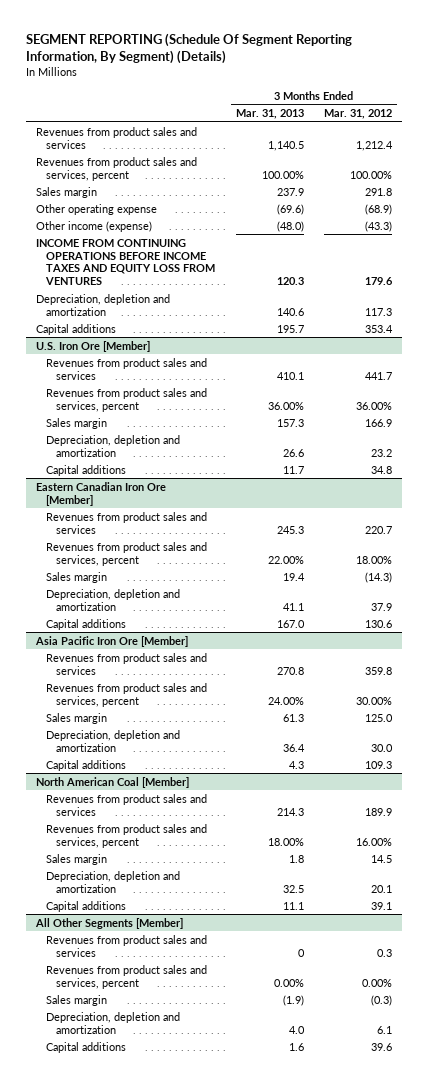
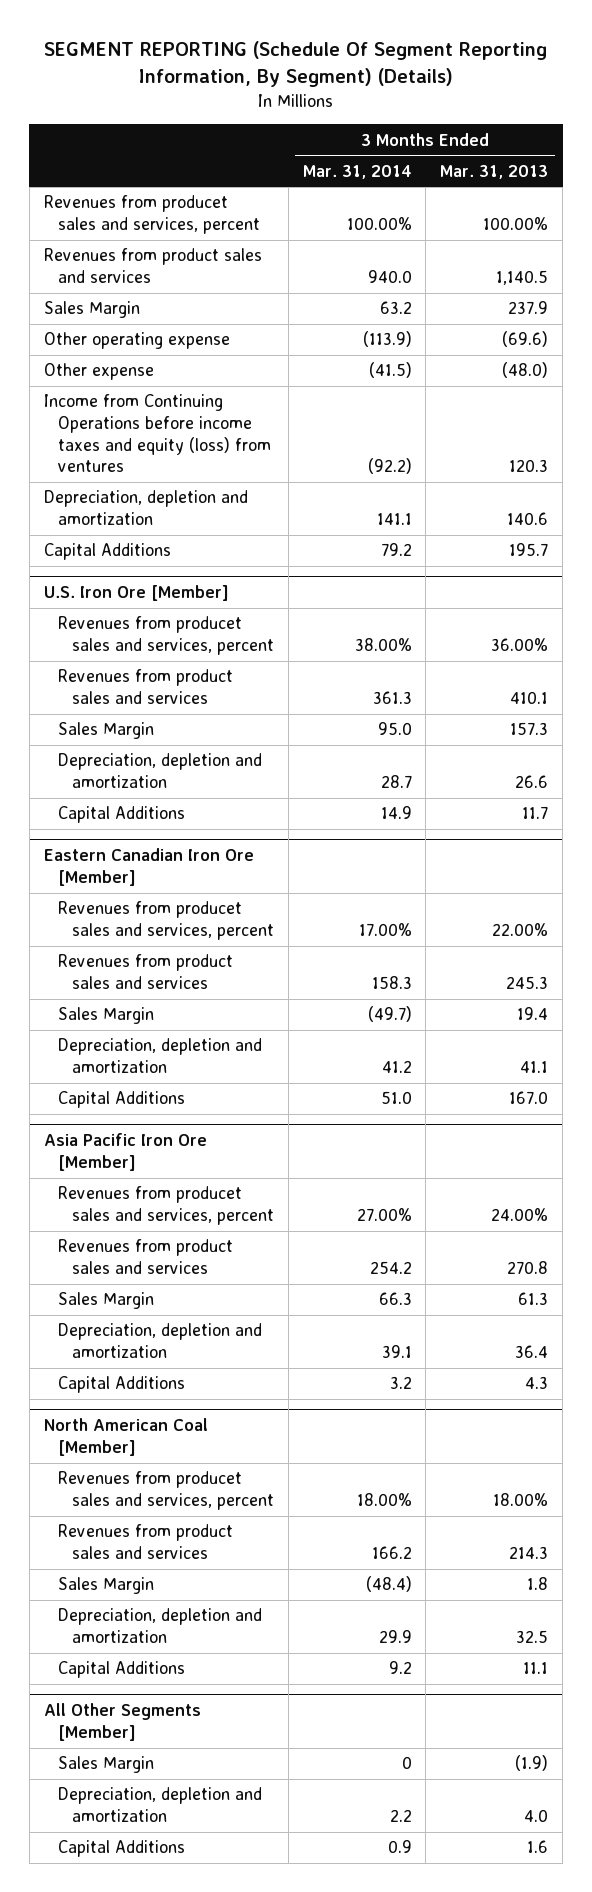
[324,109,393,120] Mar. 31, 2012 -> none
none -> [302,164,412,179] Mar. 31, 2014
none -> [43,195,260,235] Revenues from producet sales and services, percent
[36,156,198,181] Revenues from product sales and services, percent -> none
[36,186,98,198] Sales margin -> [43,301,140,319] Sales Margin
[36,220,153,232] Other income (expense) -> [43,363,154,381] Other expense
[36,238,216,286] INCOME FROM CONTINUING OPERATIONS BEFORE INCOME TAXES AND EQUITY LOSS FROM VENTURES -> [43,394,271,473] Income from Continuing Operations before income taxes and equity (loss) from ventures
[36,323,117,335] Capital additions -> [43,543,171,561] Capital Additions
none -> [57,616,274,656] Revenues from producet sales and services, percent
[46,387,208,412] Revenues from product sales and services, percent -> none
[46,417,108,429] Sales margin -> [57,722,154,740] Sales Margin
[46,464,127,476] Capital additions -> [57,806,185,824] Capital Additions
none -> [57,901,274,941] Revenues from producet sales and services, percent
[46,541,208,566] Revenues from product sales and services, percent -> none
[46,571,108,583] Sales margin -> [57,1007,154,1025] Sales Margin
[46,618,127,630] Capital additions -> [57,1091,185,1109] Capital Additions
none -> [57,1186,274,1226] Revenues from producet sales and services, percent
[46,682,208,707] Revenues from product sales and services, percent -> none
[46,712,108,724] Sales margin -> [57,1292,154,1310] Sales Margin
[46,759,127,771] Capital additions -> [57,1376,185,1394] Capital Additions
none -> [57,1471,274,1511] Revenues from producet sales and services, percent
[46,823,208,848] Revenues from product sales and services, percent -> none
[46,853,108,865] Sales margin -> [57,1577,154,1595] Sales Margin
[46,900,127,912] Capital additions -> [57,1661,185,1679] Capital Additions
[46,934,208,957] Revenues from product sales and services -> none
[46,964,208,989] Revenues from product sales and services, percent -> none
[46,994,108,1006] Sales margin -> [57,1756,154,1774] Sales Margin
[46,1041,127,1053] Capital additions -> [57,1840,185,1858] Capital Additions

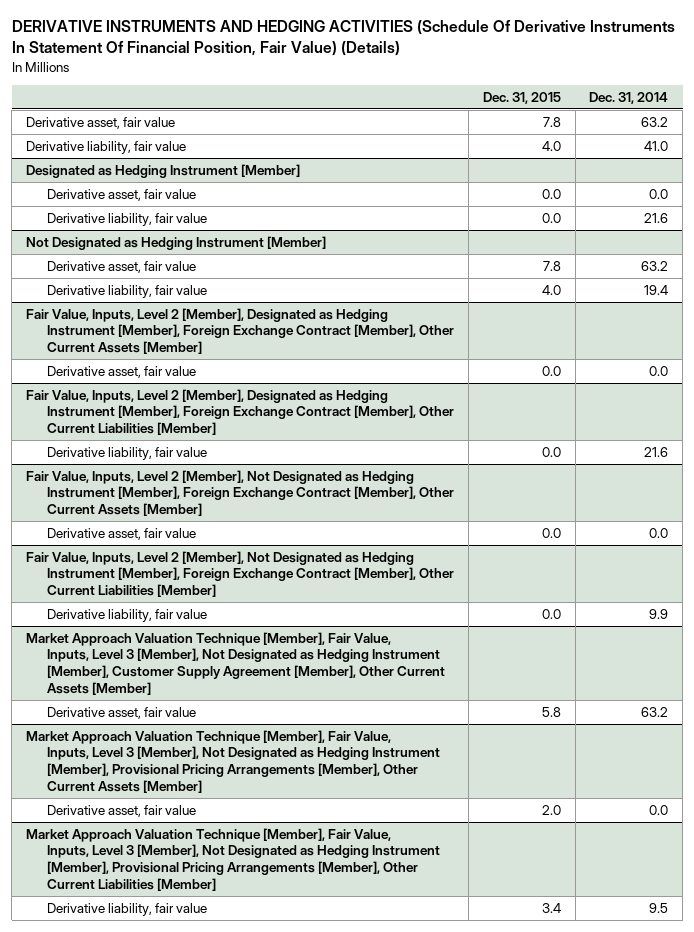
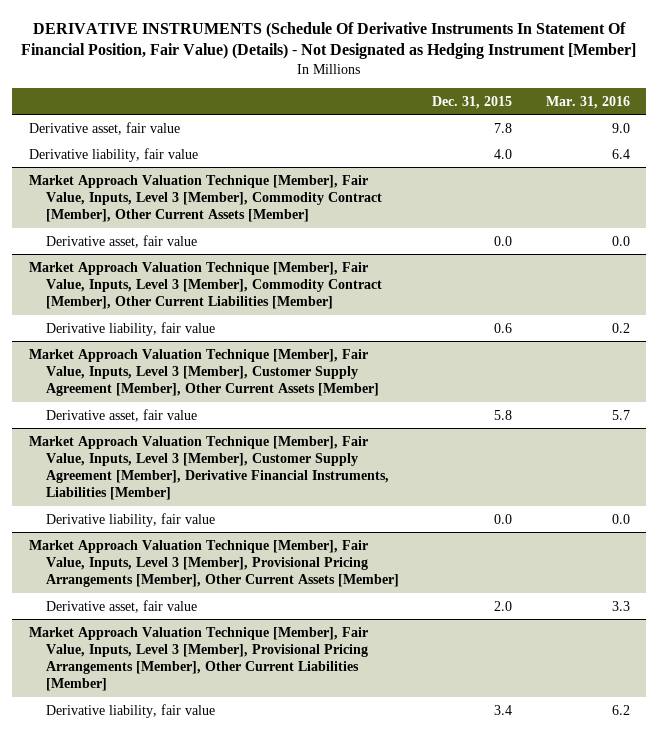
[11,20,675,57] DERIVATIVE INSTRUMENTS AND HEDGING ACTIVITIES (Schedule Of Derivative Instruments In Statement Of Financial Position, Fair Value) (Details) -> [21,21,637,60] DERIVATIVE INSTRUMENTS (Schedule Of Derivative Instruments In Statement Of Financial Position, Fair Value) (Details) - Not Designated as Hedging Instrument [Member]
[589,91,669,104] Dec. 31, 2014 -> none
none -> [545,95,630,109] Mar. 31, 2016
[25,163,300,178] Designated as Hedging Instrument [Member] -> none
[47,188,197,201] Derivative asset, fair value -> none
[47,212,208,226] Derivative liability, fair value -> none
[25,235,326,250] Not Designated as Hedging Instrument [Member] -> none
[47,260,197,273] Derivative asset, fair value -> none
[47,284,208,298] Derivative liability, fair value -> none
[25,307,455,355] Fair Value, Inputs, Level 2 [Member], Designated as Hedging Instrument [Member], Foreign Exchange Contract [Member], Other Current Assets [Member] -> none
[47,365,197,378] Derivative asset, fair value -> none
[25,388,455,436] Fair Value, Inputs, Level 2 [Member], Designated as Hedging Instrument [Member], Foreign Exchange Contract [Member], Other Current Liabilities [Member] -> none
[47,446,208,460] Derivative liability, fair value -> none
[25,469,455,517] Fair Value, Inputs, Level 2 [Member], Not Designated as Hedging Instrument [Member], Foreign Exchange Contract [Member], Other Current Assets [Member] -> none
none -> [28,174,382,222] Market Approach Valuation Technique [Member], Fair Value, Inputs, Level 3 [Member], Commodity Contract [Member], Other Current Assets [Member]
[25,550,455,598] Fair Value, Inputs, Level 2 [Member], Not Designated as Hedging Instrument [Member], Foreign Exchange Contract [Member], Other Current Liabilities [Member] -> none
none -> [28,261,382,309] Market Approach Valuation Technique [Member], Fair Value, Inputs, Level 3 [Member], Commodity Contract [Member], Other Current Liabilities [Member]
[541,608,561,619] 0.0 -> [494,322,513,333] 0.6
[25,631,446,695] Market Approach Valuation Technique [Member], Fair Value, Inputs, Level 3 [Member], Not Designated as Hedging Instrument [Member], Customer Supply Agreement [Member], Other Current Assets [Member] -> [28,348,379,396] Market Approach Valuation Technique [Member], Fair Value, Inputs, Level 3 [Member], Customer Supply Agreement [Member], Other Current Assets [Member]
none -> [28,435,389,501] Market Approach Valuation Technique [Member], Fair Value, Inputs, Level 3 [Member], Customer Supply Agreement [Member], Derivative Financial Instruments, Liabilities [Member]
none -> [45,512,215,527] Derivative liability, fair value
[25,729,441,793] Market Approach Valuation Technique [Member], Fair Value, Inputs, Level 3 [Member], Not Designated as Hedging Instrument [Member], Provisional Pricing Arrangements [Member], Other Current Assets [Member] -> [28,539,399,587] Market Approach Valuation Technique [Member], Fair Value, Inputs, Level 3 [Member], Provisional Pricing Arrangements [Member], Other Current Assets [Member]
[25,827,441,891] Market Approach Valuation Technique [Member], Fair Value, Inputs, Level 3 [Member], Not Designated as Hedging Instrument [Member], Provisional Pricing Arrangements [Member], Other Current Liabilities [Member] -> [28,626,368,692] Market Approach Valuation Technique [Member], Fair Value, Inputs, Level 3 [Member], Provisional Pricing Arrangements [Member], Other Current Liabilities [Member]

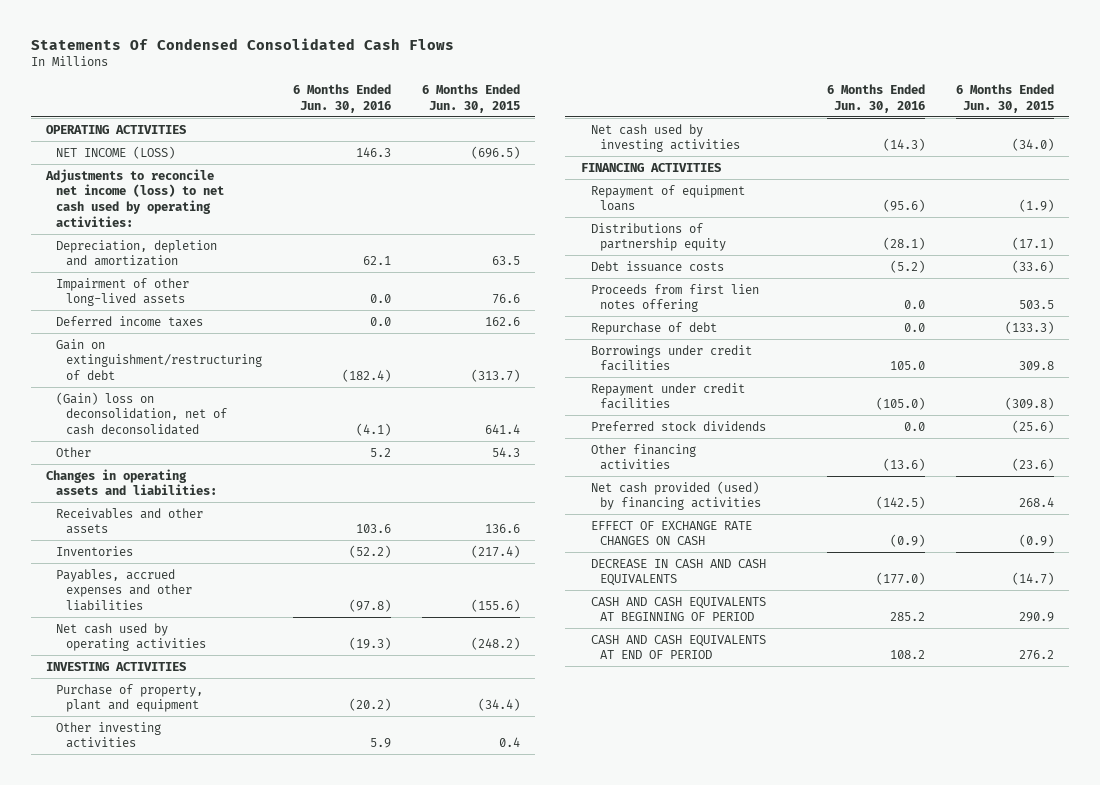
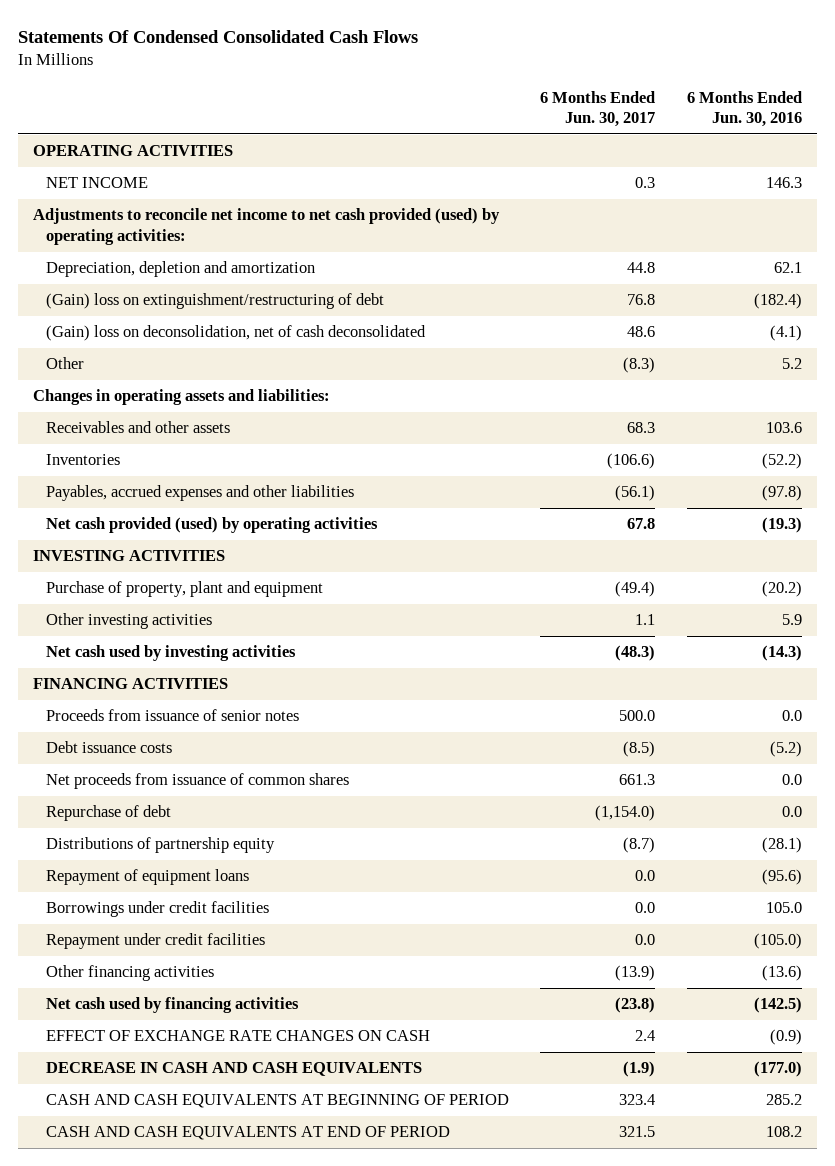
[421,84,520,113] 6 Months Ended Jun. 30, 2015 -> none
none -> [540,90,656,127] 6 Months Ended Jun. 30, 2017
[56,145,176,159] NET INCOME (LOSS) -> [46,177,149,189] NET INCOME
[45,168,225,227] Adjustments to reconcile net income (loss) to net cash used by operating activities: -> [33,208,501,245] Adjustments to reconcile net income to net cash provided (used) by operating activities:
[56,277,190,307] Impairment of other long-lived assets -> none
[56,315,204,327] Deferred income taxes -> none
[56,338,262,381] Gain on extinguishment/restructuring of debt -> [46,293,385,310] (Gain) loss on extinguishment/restructuring of debt
[56,622,206,652] Net cash used by operating activities -> [46,517,379,534] Net cash provided (used) by operating activities
none -> [46,709,300,722] Proceeds from issuance of senior notes
[590,283,759,313] Proceeds from first lien notes offering -> none
none -> [46,773,350,790] Net proceeds from issuance of common shares
[590,222,727,252] Distributions of partnership equity -> [46,837,276,854] Distributions of partnership equity
[590,184,745,212] Repayment of equipment loans -> [46,869,250,886] Repayment of equipment loans
[590,420,766,431] Preferred stock dividends -> none
[590,480,762,511] Net cash provided (used) by financing activities -> [46,997,300,1014] Net cash used by financing activities

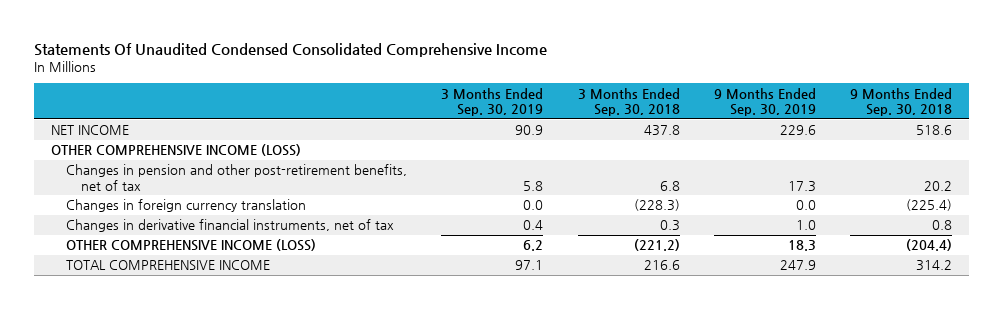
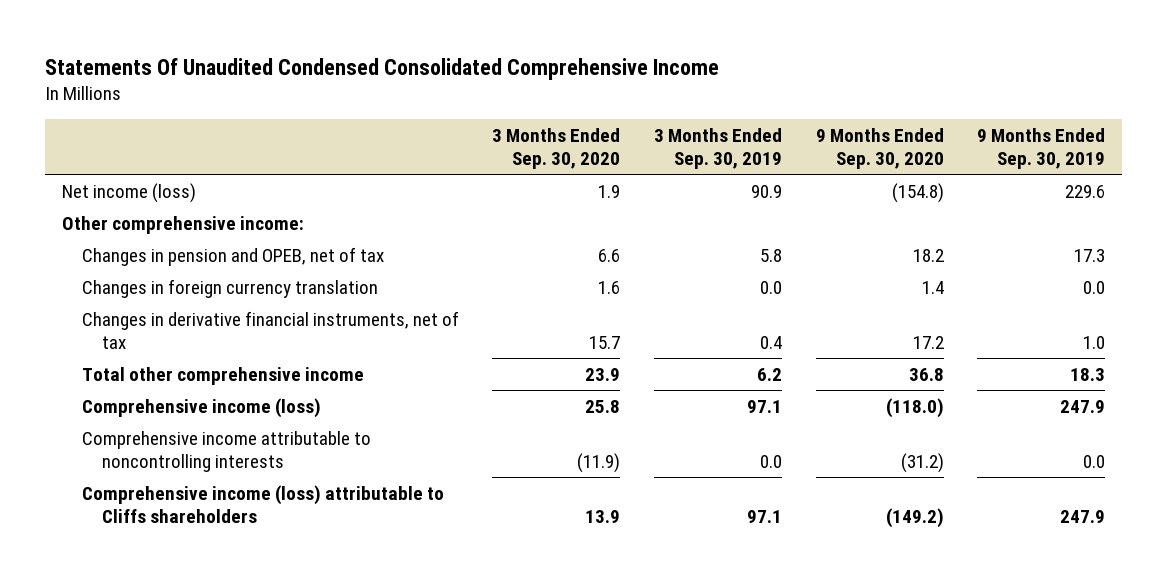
[577,87,680,116] 3 Months Ended Sep. 30, 2018 -> none
[850,87,953,116] 9 Months Ended Sep. 30, 2018 -> none
none -> [492,128,621,170] 3 Months Ended Sep. 30, 2020
none -> [815,128,944,170] 9 Months Ended Sep. 30, 2020
[51,125,130,136] NET INCOME -> [61,182,196,203] Net income (loss)
[51,144,302,157] OTHER COMPREHENSIVE INCOME (LOSS) -> [61,215,304,234] Other comprehensive income:
[66,164,408,191] Changes in pension and other post-retirement benefits, net of tax -> [81,246,384,266] Changes in pension and OPEB, net of tax
[66,239,317,252] OTHER COMPREHENSIVE INCOME (LOSS) -> [81,366,364,385] Total other comprehensive income
none -> [81,397,321,418] Comprehensive income (loss)
none -> [81,430,371,472] Comprehensive income attributable to noncontrolling interests
[66,260,271,271] TOTAL COMPREHENSIVE INCOME -> [81,484,444,523] Comprehensive income (loss) attributable to Cliffs shareholders

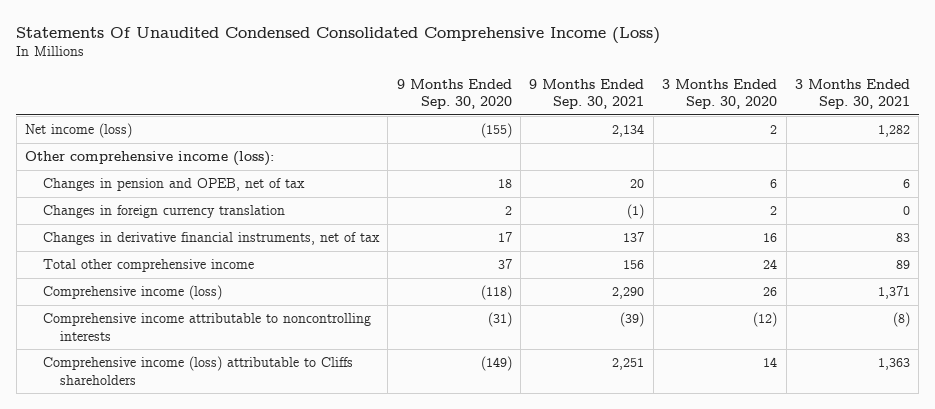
[44,57,719,80] Statements Of Unaudited Condensed Consolidated Comprehensive Income -> [16,26,661,44] Statements Of Unaudited Condensed Consolidated Comprehensive Income (Loss)
[654,128,783,170] 3 Months Ended Sep. 30, 2019 -> none
[977,128,1106,170] 9 Months Ended Sep. 30, 2019 -> none
none -> [529,78,645,110] 9 Months Ended Sep. 30, 2021
none -> [794,78,910,110] 3 Months Ended Sep. 30, 2021
[598,184,621,198] 1.9 -> [770,125,778,135] 2
[891,182,944,203] (154.8) -> [480,123,512,139] (155)
[61,215,304,234] Other comprehensive income: -> [25,151,275,167] Other comprehensive income (loss):
[598,248,621,262] 6.6 -> [770,179,778,189] 6
[912,248,944,262] 18.2 -> [497,179,512,189] 18
[598,280,621,294] 1.6 -> [770,206,778,216] 2
[921,280,944,294] 1.4 -> [504,206,512,216] 2
[589,335,621,349] 15.7 -> [763,233,778,243] 16
[912,335,944,349] 17.2 -> [497,232,512,243] 17
[585,367,621,381] 23.9 -> [763,259,778,270] 24
[908,367,944,381] 36.8 -> [497,259,512,270] 37
[585,399,621,413] 25.8 -> [763,287,778,297] 26
[885,397,944,418] (118.0) -> [480,285,512,301] (118)
[577,452,621,473] (11.9) -> [753,312,778,328] (12)
[900,452,944,473] (31.2) -> [487,312,512,328] (31)
[585,509,621,523] 13.9 -> [763,357,778,368] 14
[885,507,944,528] (149.2) -> [480,356,512,372] (149)

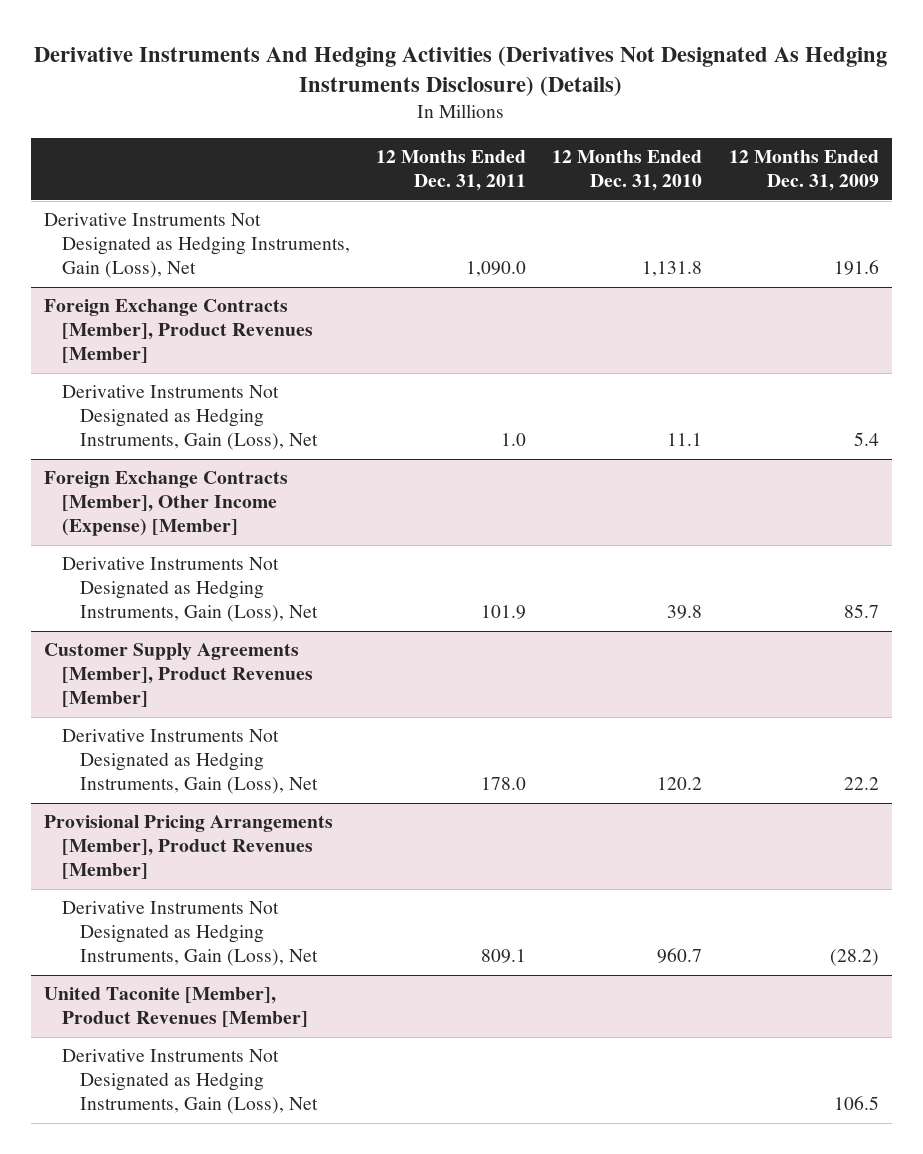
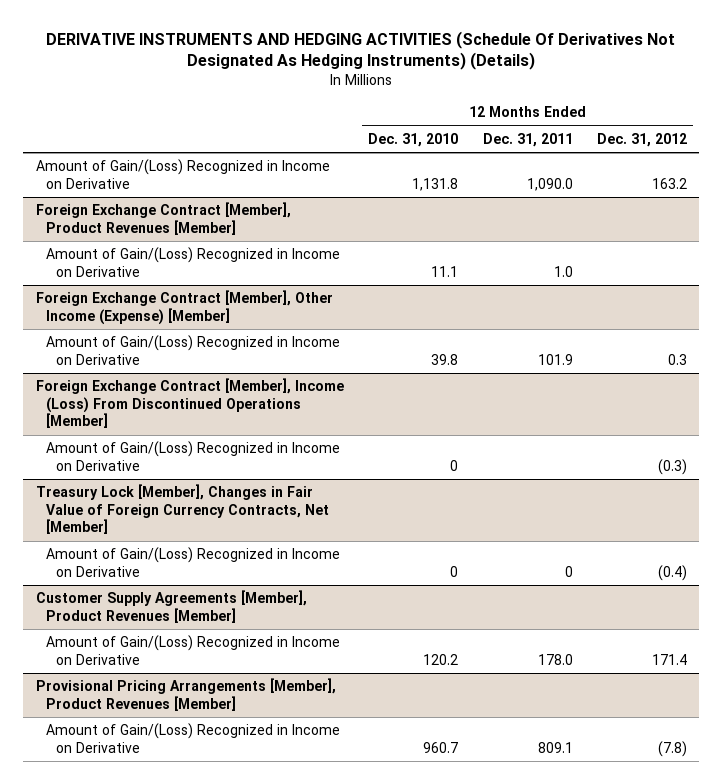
[34,45,888,97] Derivative Instruments And Hedging Activities (Derivatives Not Designated As Hedging Instruments Disclosure) (Details) -> [46,30,676,71] DERIVATIVE INSTRUMENTS AND HEDGING ACTIVITIES (Schedule Of Derivatives Not Designated As Hedging Instruments) (Details)
[728,150,879,192] 12 Months Ended Dec. 31, 2009 -> none
none -> [597,132,688,147] Dec. 31, 2012
[44,213,351,279] Derivative Instruments Not Designated as Hedging Instruments, Gain (Loss), Net -> [35,159,330,189] Amount of Gain/(Loss) Recognized in Income on Derivative
[44,299,314,364] Foreign Exchange Contracts [Member], Product Revenues [Member] -> [35,202,291,235] Foreign Exchange Contract [Member], Product Revenues [Member]
[62,385,318,451] Derivative Instruments Not Designated as Hedging Instruments, Gain (Loss), Net -> [45,247,340,277] Amount of Gain/(Loss) Recognized in Income on Derivative
[44,471,289,537] Foreign Exchange Contracts [Member], Other Income (Expense) [Member] -> [35,290,333,325] Foreign Exchange Contract [Member], Other Income (Expense) [Member]
[62,557,318,623] Derivative Instruments Not Designated as Hedging Instruments, Gain (Loss), Net -> [45,335,340,365] Amount of Gain/(Loss) Recognized in Income on Derivative
none -> [35,378,344,429] Foreign Exchange Contract [Member], Income (Loss) From Discontinued Operations [Member]
none -> [45,441,340,471] Amount of Gain/(Loss) Recognized in Income on Derivative
none -> [35,484,329,535] Treasury Lock [Member], Changes in Fair Value of Foreign Currency Contracts, Net [Member]
none -> [45,547,340,577] Amount of Gain/(Loss) Recognized in Income on Derivative
[62,729,318,795] Derivative Instruments Not Designated as Hedging Instruments, Gain (Loss), Net -> [45,635,340,665] Amount of Gain/(Loss) Recognized in Income on Derivative
[44,987,309,1028] United Taconite [Member], Product Revenues [Member] -> none
[62,1049,318,1115] Derivative Instruments Not Designated as Hedging Instruments, Gain (Loss), Net -> none
[62,901,318,967] Derivative Instruments Not Designated as Hedging Instruments, Gain (Loss), Net -> [45,723,340,753] Amount of Gain/(Loss) Recognized in Income on Derivative

